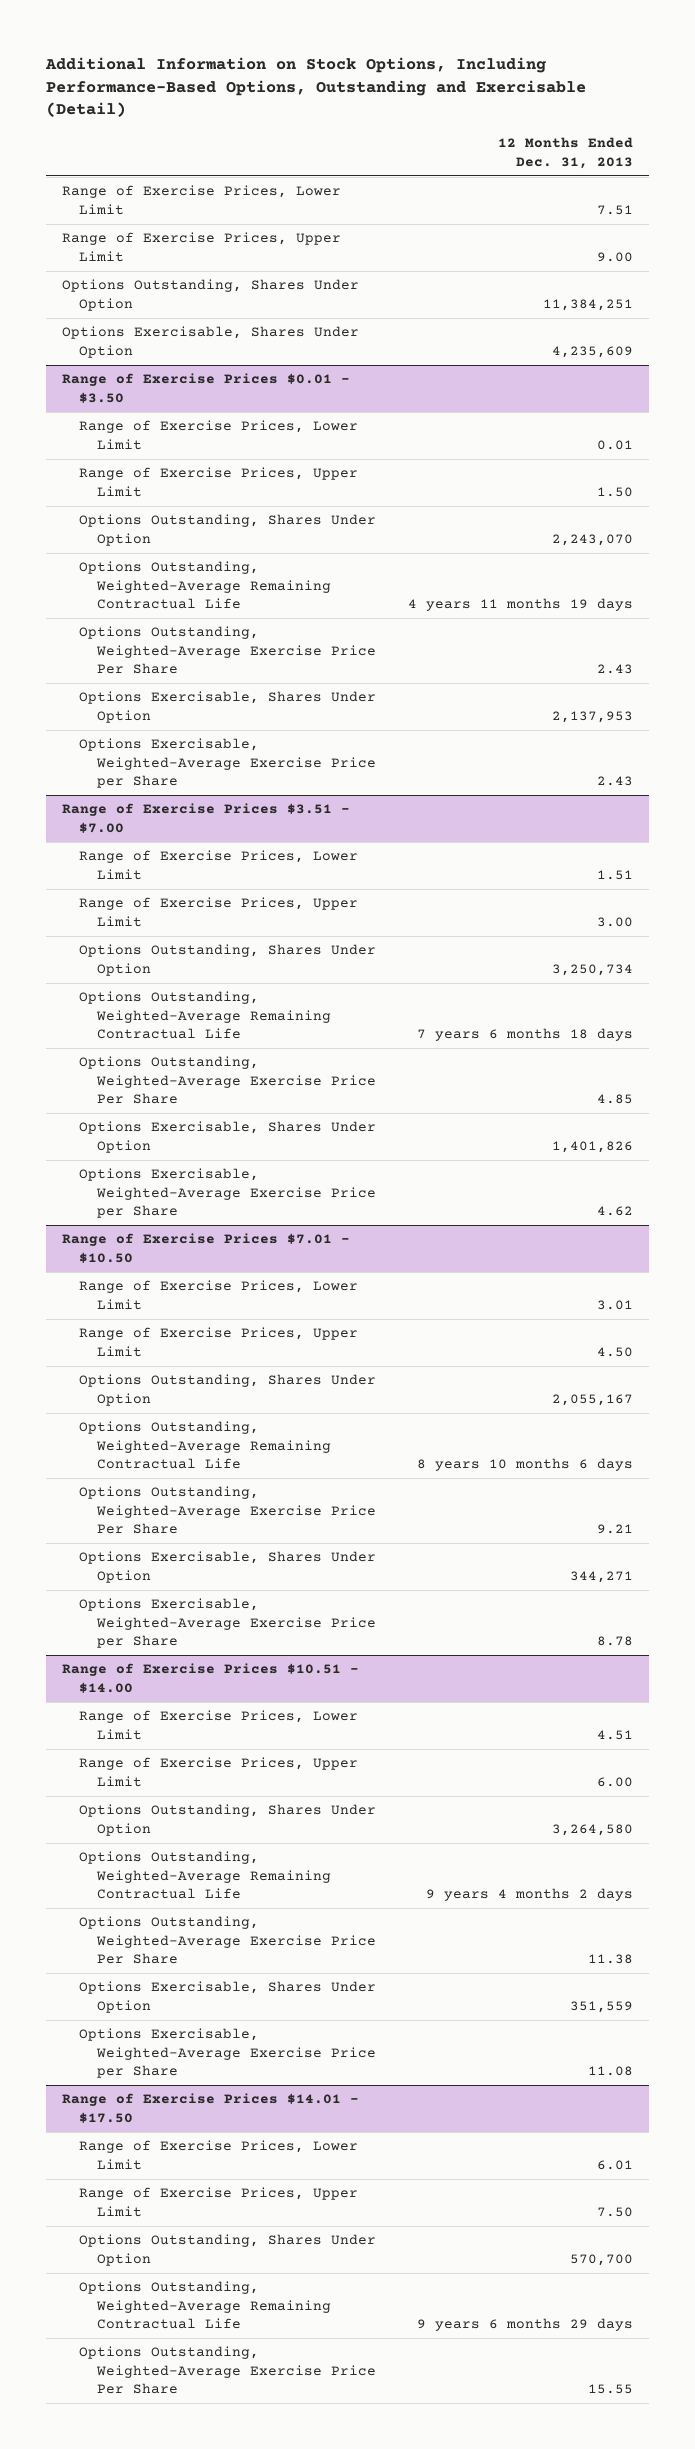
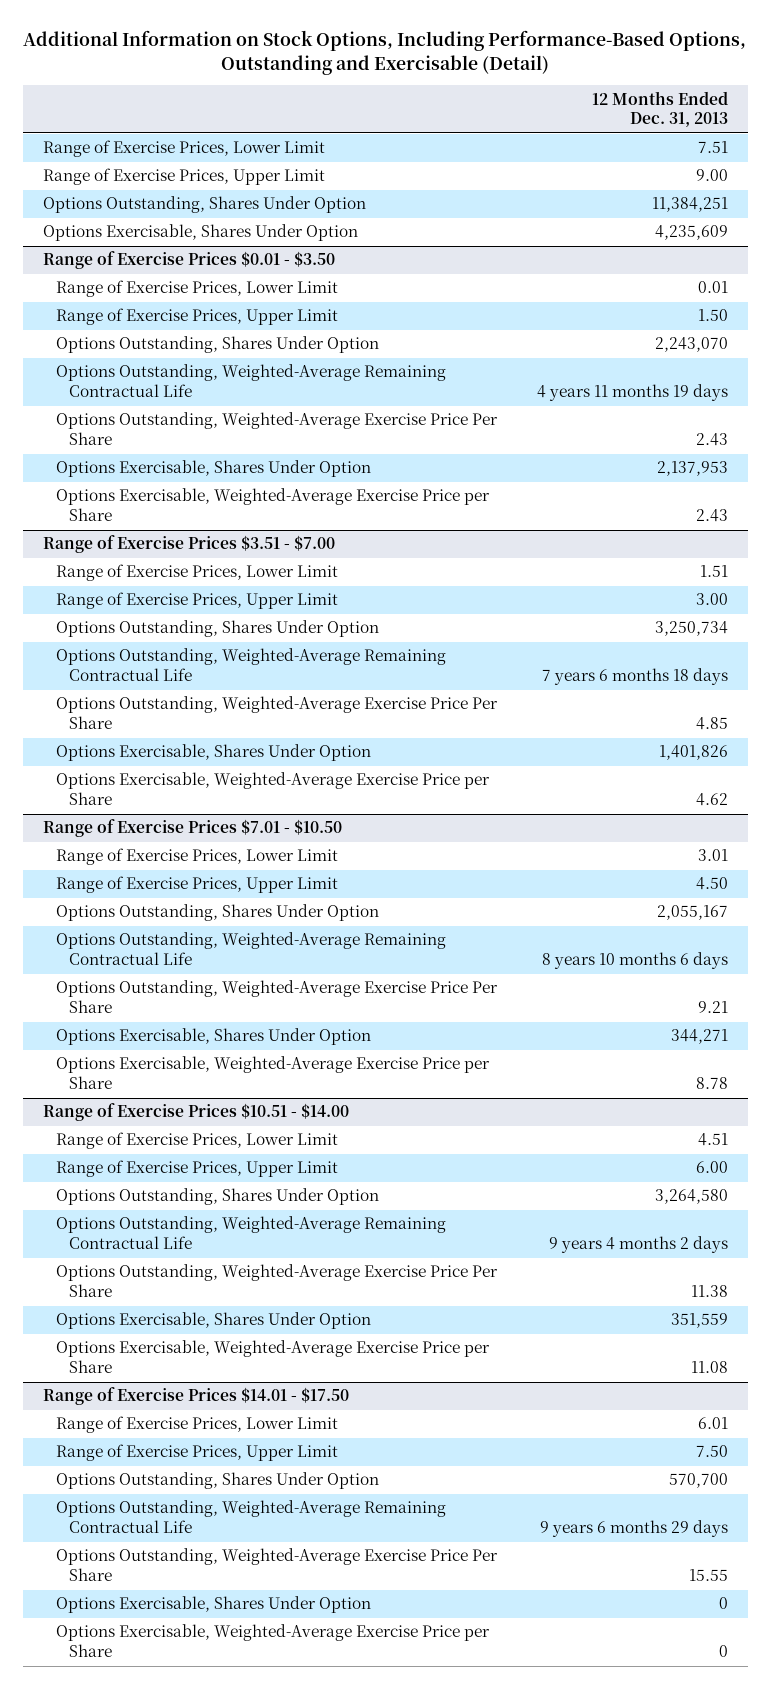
none -> [55,1596,371,1614] Options Exercisable, Shares Under Option
none -> [55,1624,490,1658] Options Exercisable, Weighted-Average Exercise Price per Share

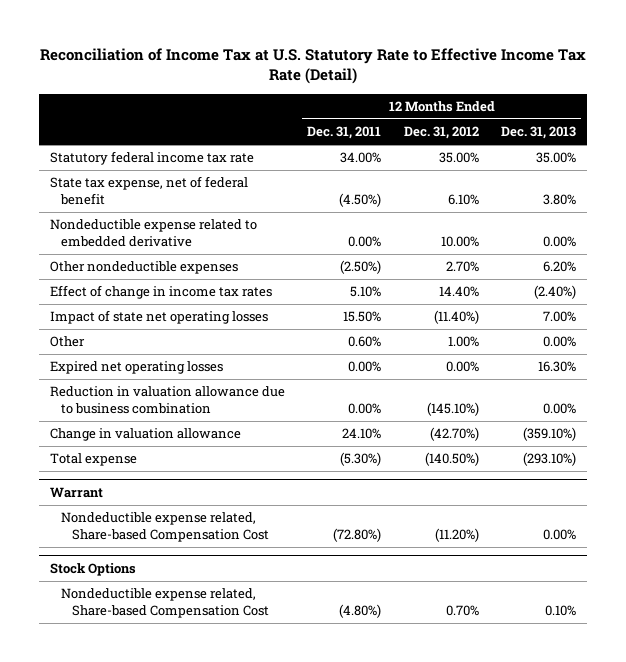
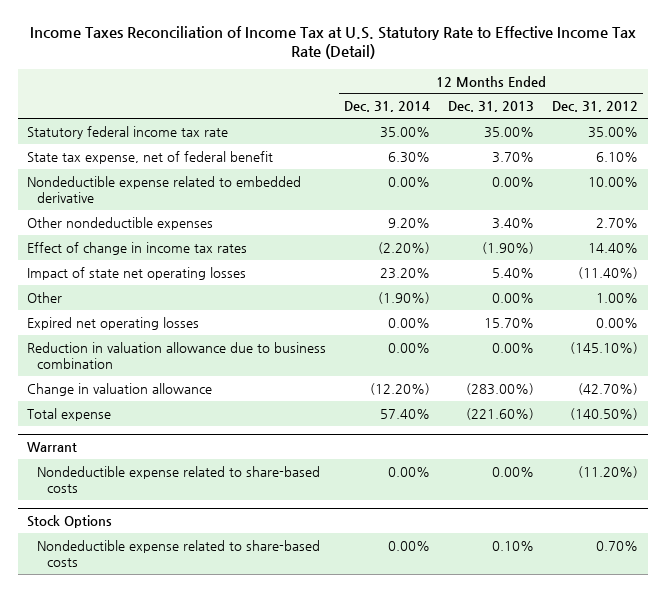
[39,47,586,85] Reconciliation of Income Tax at U.S. Statutory Rate to Effective Income Tax Rate (Detail) -> [29,26,636,60] Income Taxes Reconciliation of Income Tax at U.S. Statutory Rate to Effective Income Tax Rate (Detail)
[307,126,382,140] Dec. 31, 2011 -> none
none -> [344,101,431,113] Dec. 31, 2014
[542,194,576,206] 3.80% -> [492,151,535,163] 3.70%
[542,261,576,273] 6.20% -> [492,217,535,229] 3.40%
[533,285,576,300] (2.40%) -> [482,241,535,254] (1.90%)
[542,311,576,323] 7.00% -> [492,267,535,278] 5.40%
[537,361,576,373] 16.30% -> [484,317,535,328] 15.70%
[522,427,576,442] (359.10%) -> [466,382,535,395] (283.00%)
[522,452,576,467] (293.10%) -> [466,407,535,420] (221.60%)
[61,512,269,543] Nondeductible expense related, Share-based Compensation Cost -> [36,465,320,493] Nondeductible expense related to share-based costs
[61,588,269,619] Nondeductible expense related, Share-based Compensation Cost -> [36,539,320,567] Nondeductible expense related to share-based costs

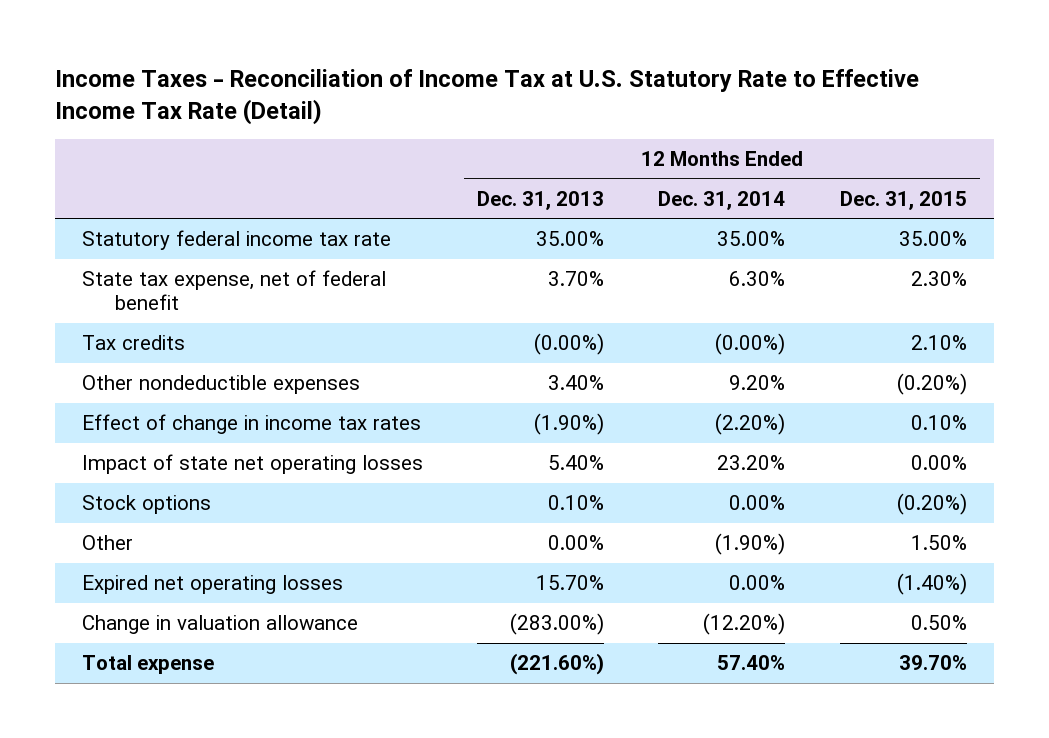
[29,26,636,60] Income Taxes Reconciliation of Income Tax at U.S. Statutory Rate to Effective Income Tax Rate (Detail) -> [55,69,920,125] Income Taxes - Reconciliation of Income Tax at U.S. Statutory Rate to Effective Income Tax Rate (Detail)
[552,101,639,113] Dec. 31, 2012 -> none
none -> [839,190,967,210] Dec. 31, 2015
[26,175,301,203] Nondeductible expense related to embedded derivative -> none
none -> [82,335,186,351] Tax credits
none -> [82,495,212,515] Stock options
[26,341,326,369] Reduction in valuation allowance due to business combination -> none
[26,441,77,452] Warrant -> none
[36,465,320,493] Nondeductible expense related to share-based costs -> none
[26,514,112,528] Stock Options -> none
[36,539,320,567] Nondeductible expense related to share-based costs -> none

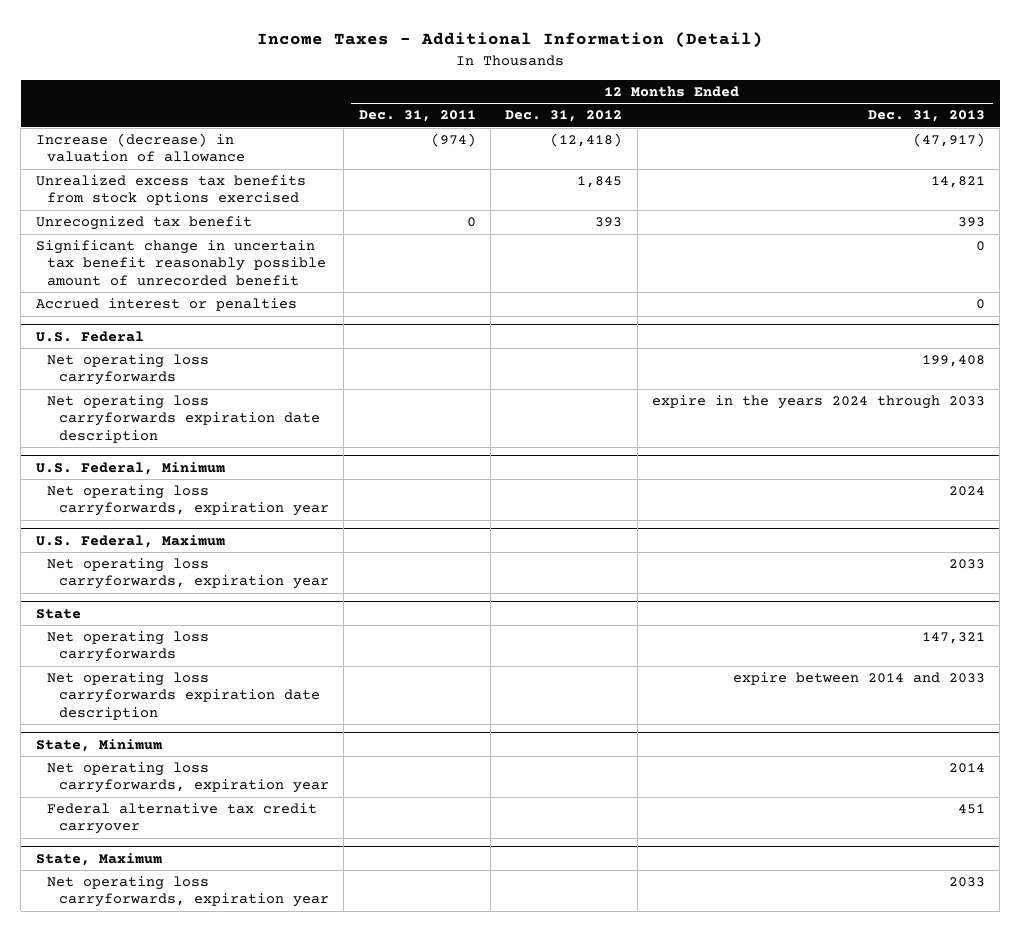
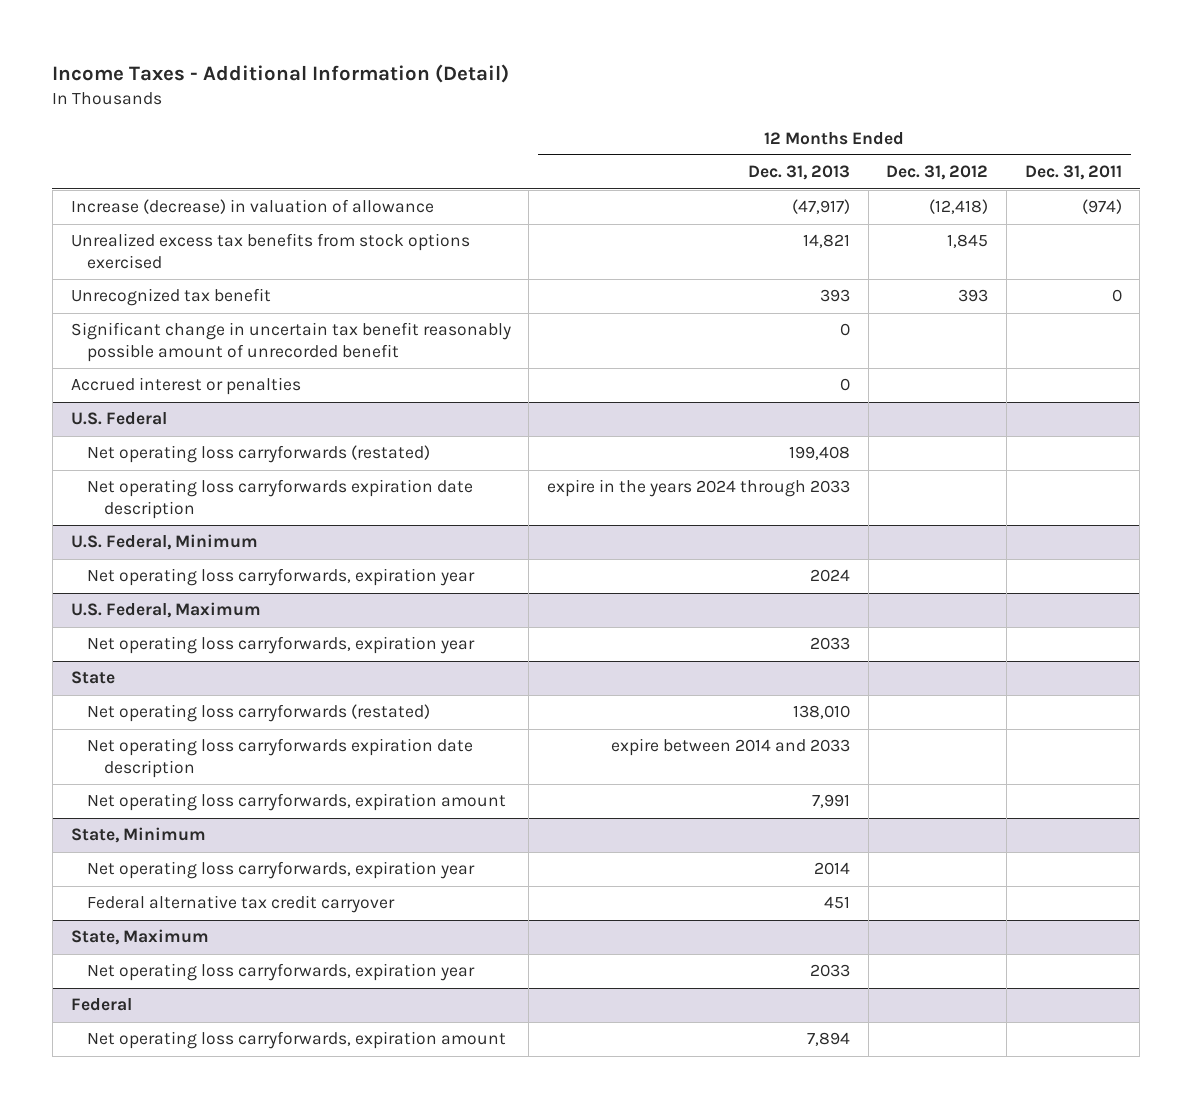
[47,354,210,386] Net operating loss carryforwards -> [87,445,431,464] Net operating loss carryforwards (restated)
[47,631,210,663] Net operating loss carryforwards -> [87,704,431,723] Net operating loss carryforwards (restated)
[922,632,986,645] 147,321 -> [792,705,850,720] 138,010
none -> [87,793,507,812] Net operating loss carryforwards, expiration amount
none -> [70,998,132,1012] Federal
none -> [87,1031,507,1050] Net operating loss carryforwards, expiration amount

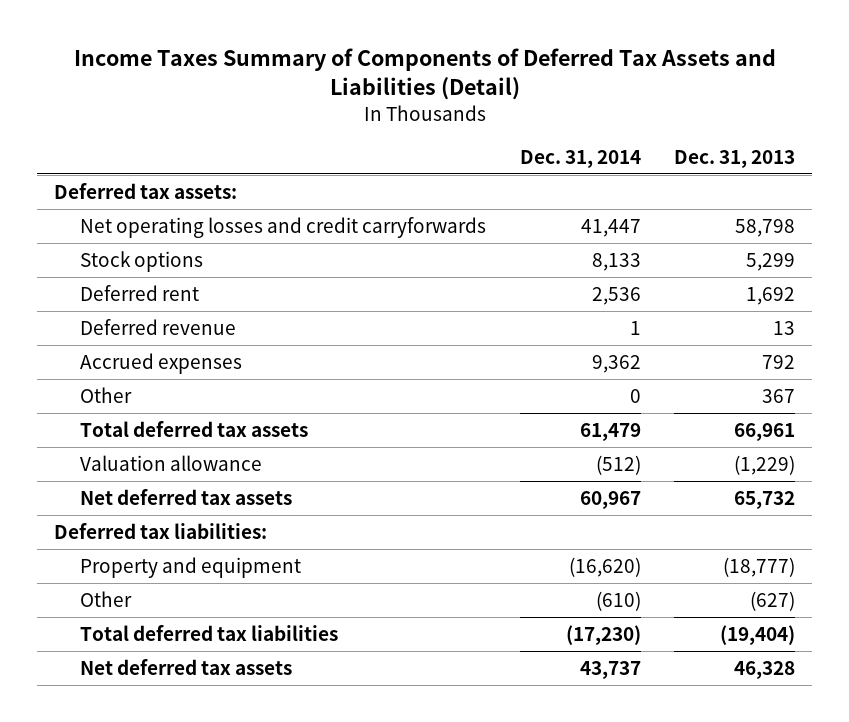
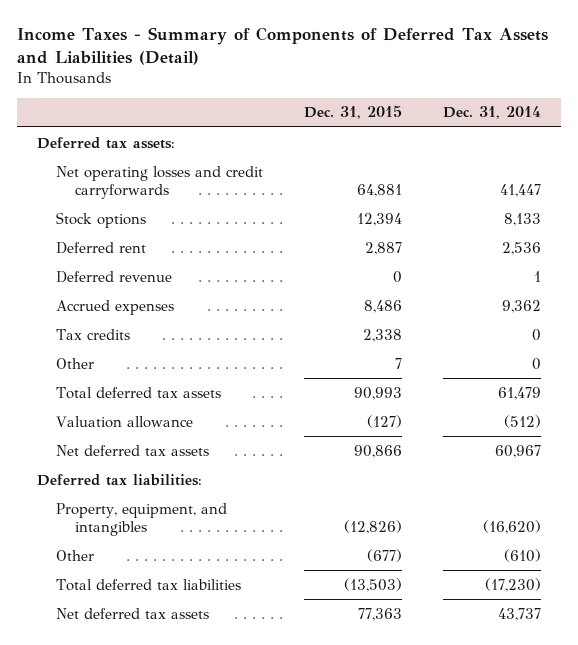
[73,48,776,101] Income Taxes Summary of Components of Deferred Tax Assets and Liabilities (Detail) -> [16,26,548,65] Income Taxes - Summary of Components of Deferred Tax Assets and Liabilities (Detail)
[674,149,796,168] Dec. 31, 2013 -> none
none -> [303,105,402,120] Dec. 31, 2015
none -> [55,328,130,340] Tax credits
[80,556,302,578] Property and equipment -> [55,502,227,536] Property, equipment, and intangibles

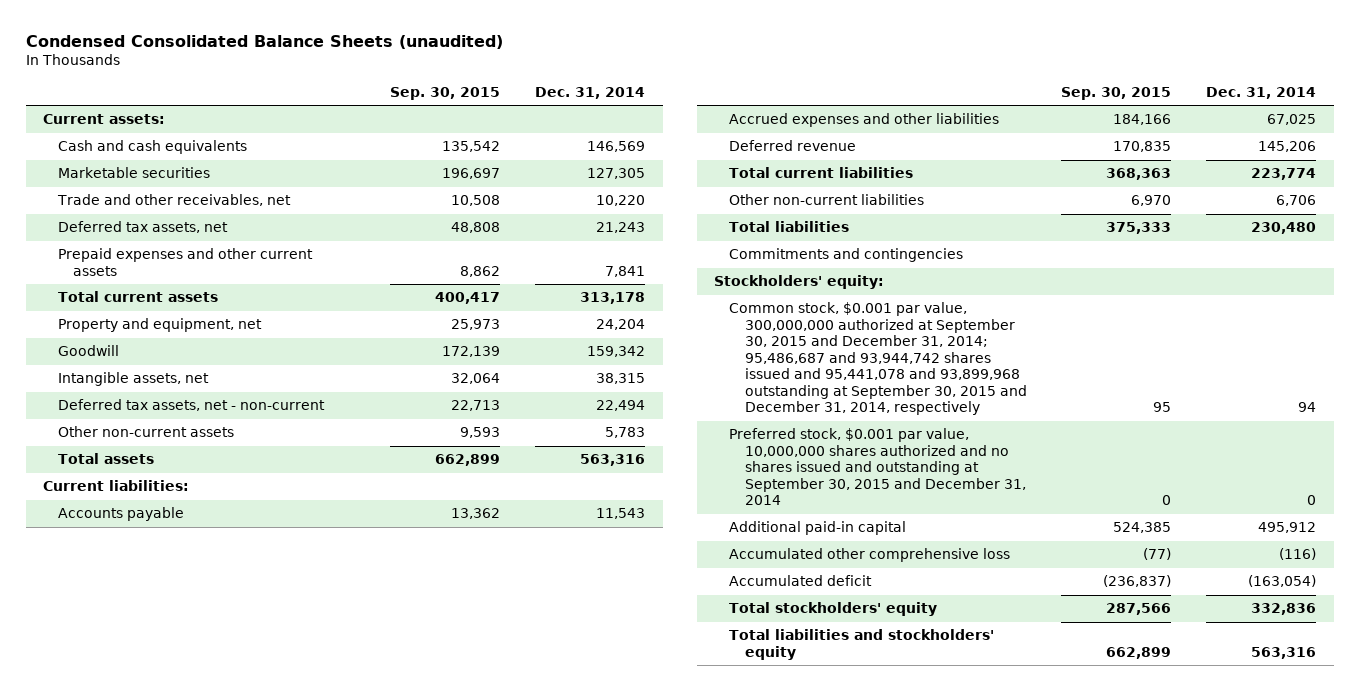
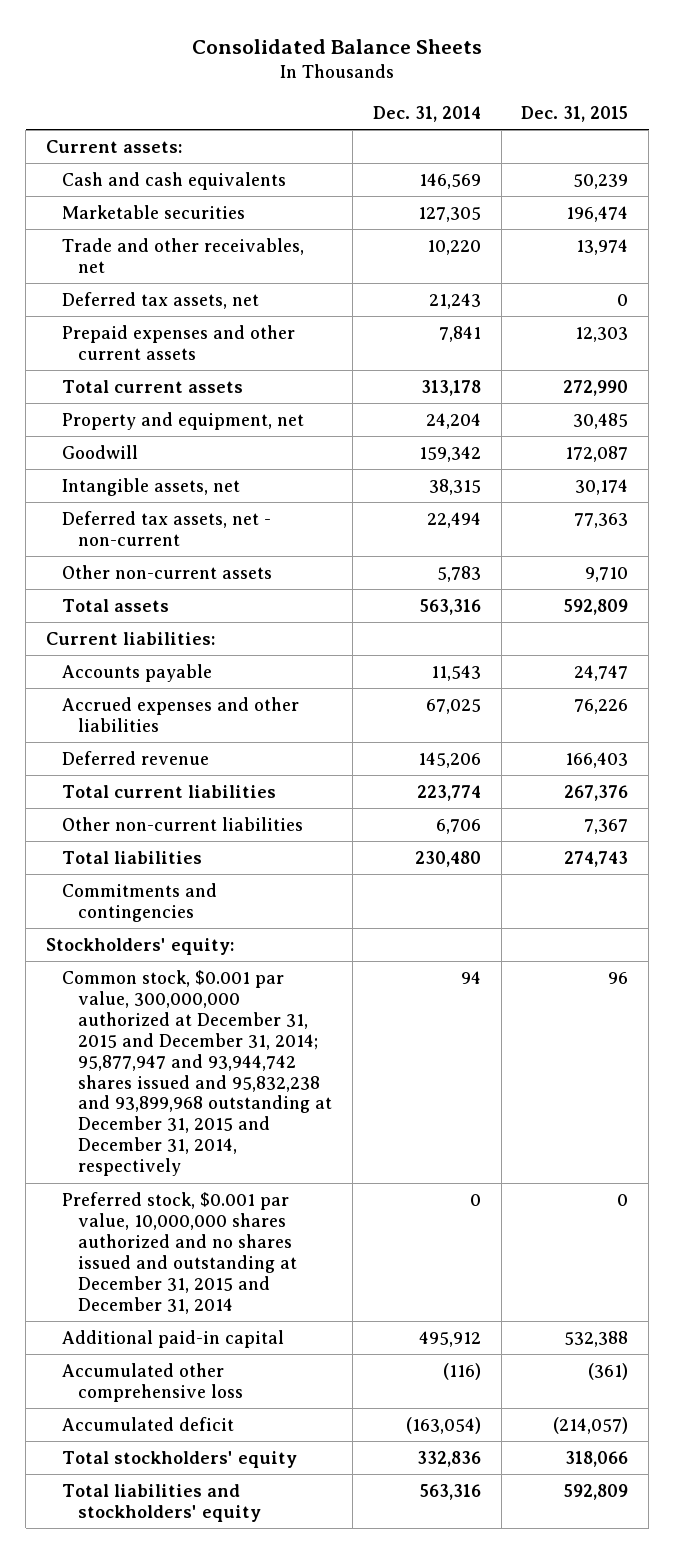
[25,34,503,49] Condensed Consolidated Balance Sheets (unaudited) -> [192,38,483,54] Consolidated Balance Sheets
[390,86,501,100] Sep. 30, 2015 -> none
none -> [521,106,629,123] Dec. 31, 2015
[729,302,1027,416] Common stock, $0.001 par value, 300,000,000 authorized at September 30, 2015 and December 31, 2014; 95,486,687 and 93,944,742 shares issued and 95,441,078 and 93,899,968 outstanding at September 30, 2015 and December 31, 2014, respectively -> [62,969,333,1177] Common stock, $0.001 par value, 300,000,000 authorized at December 31, 2015 and December 31, 2014; 95,877,947 and 93,944,742 shares issued and 95,832,238 and 93,899,968 outstanding at December 31, 2015 and December 31, 2014, respectively
[729,428,1026,506] Preferred stock, $0.001 par value, 10,000,000 shares authorized and no shares issued and outstanding at September 30, 2015 and December 31, 2014 -> [62,1191,298,1314] Preferred stock, $0.001 par value, 10,000,000 shares authorized and no shares issued and outstanding at December 31, 2015 and December 31, 2014

